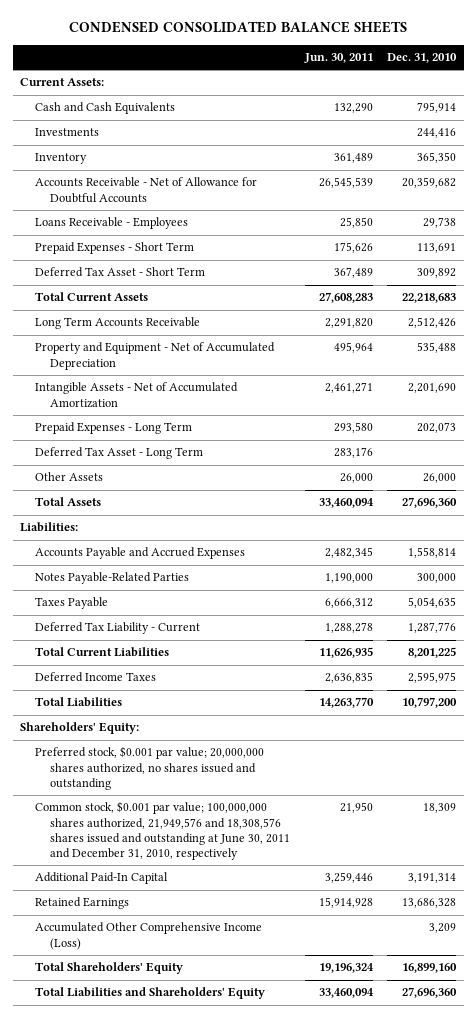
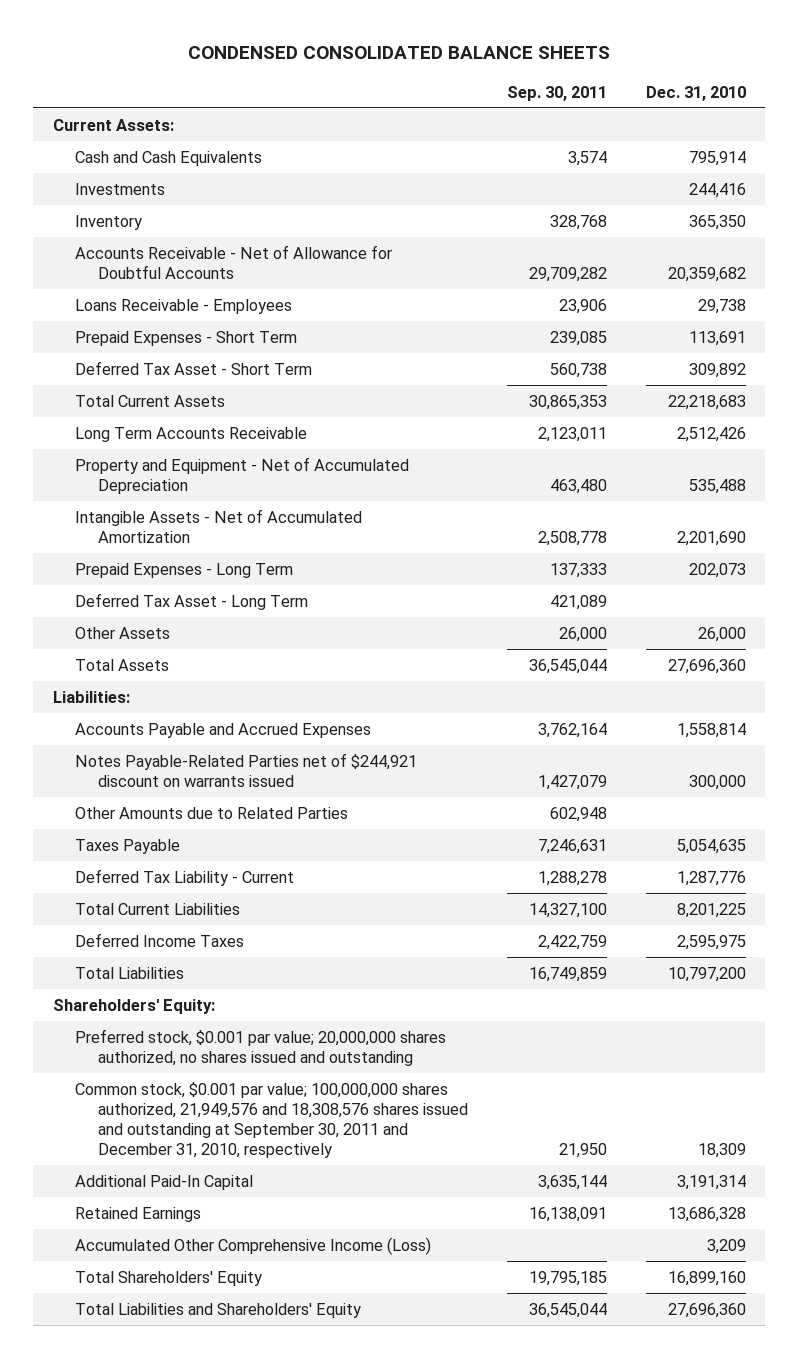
[303,53,373,64] Jun. 30, 2011 -> none
none -> [506,85,607,101] Sep. 30, 2011
[34,572,189,585] Notes Payable-Related Parties -> [75,752,418,787] Notes Payable-Related Parties net of $244,921 discount on warrants issued
none -> [75,806,349,819] Other Amounts due to Related Parties
[34,801,290,860] Common stock, $0.001 par value; 100,000,000 shares authorized, 21,949,576 and 18,308,576 shares issued and outstanding at June 30, 2011 and December 31, 2010, respectively -> [75,1081,469,1158] Common stock, $0.001 par value; 100,000,000 shares authorized, 21,949,576 and 18,308,576 shares issued and outstanding at September 30, 2011 and December 31, 2010, respectively

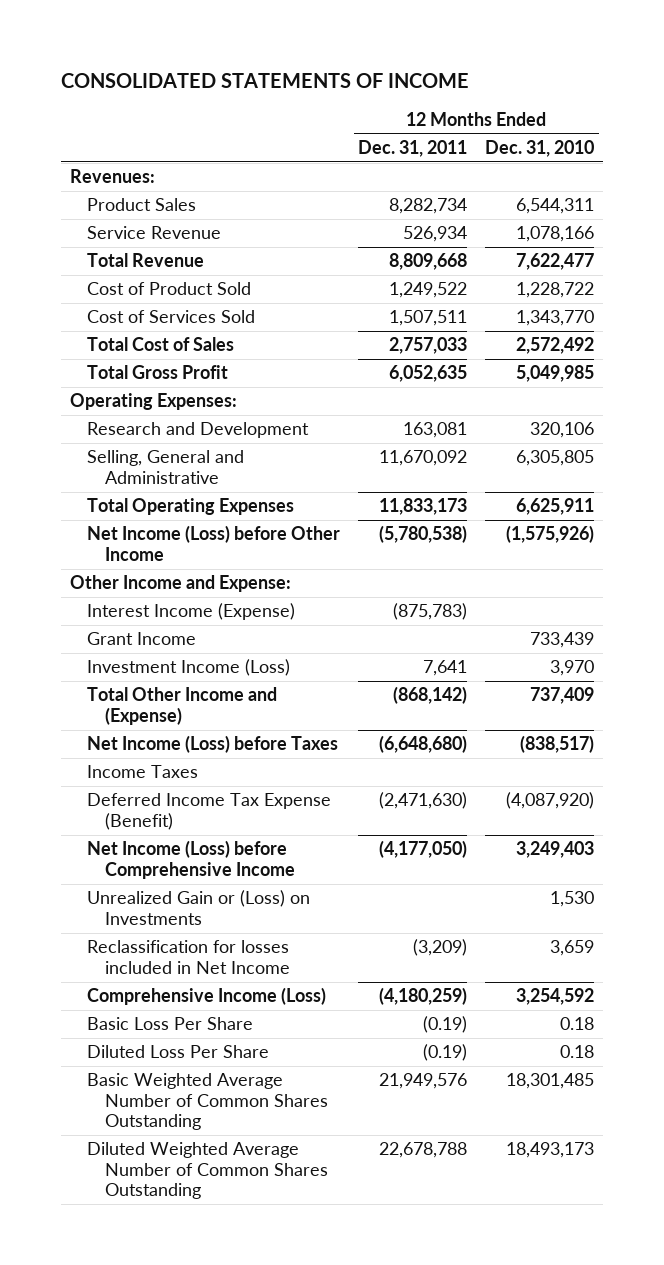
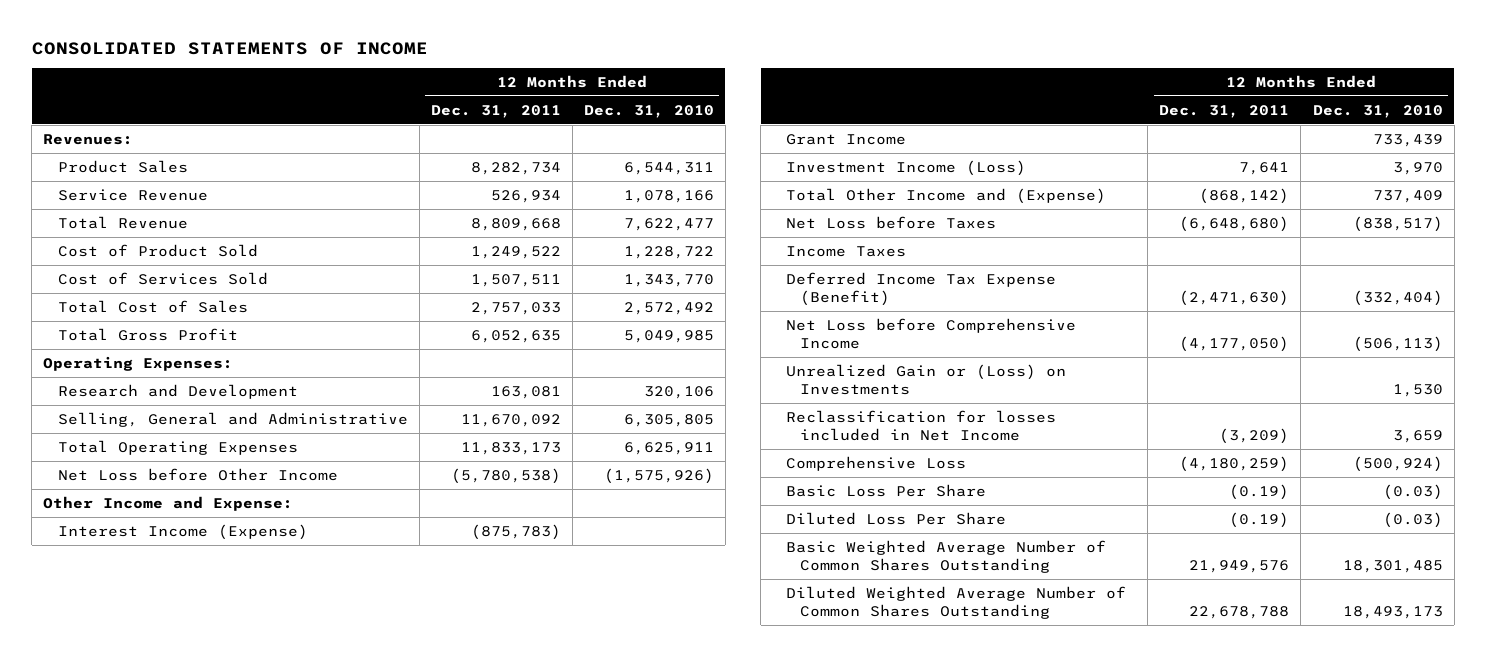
[87,525,341,561] Net Income (Loss) before Other Income -> [57,467,338,481] Net Loss before Other Income
[87,735,339,754] Net Income (Loss) before Taxes -> [786,215,997,229] Net Loss before Taxes
[506,792,595,810] (4,087,920) -> [1352,289,1443,306] (332,404)
[87,840,295,879] Net Income (Loss) before Comprehensive Income -> [786,317,1077,349] Net Loss before Comprehensive Income
[516,841,595,859] 3,249,403 -> [1352,335,1443,352] (506,113)
[87,987,327,1006] Comprehensive Income (Loss) -> [786,455,967,471] Comprehensive Loss
[516,988,595,1006] 3,254,592 -> [1352,455,1443,472] (500,924)
[560,1017,595,1031] 0.18 -> [1382,483,1443,500] (0.03)
[560,1045,595,1059] 0.18 -> [1382,511,1443,528] (0.03)

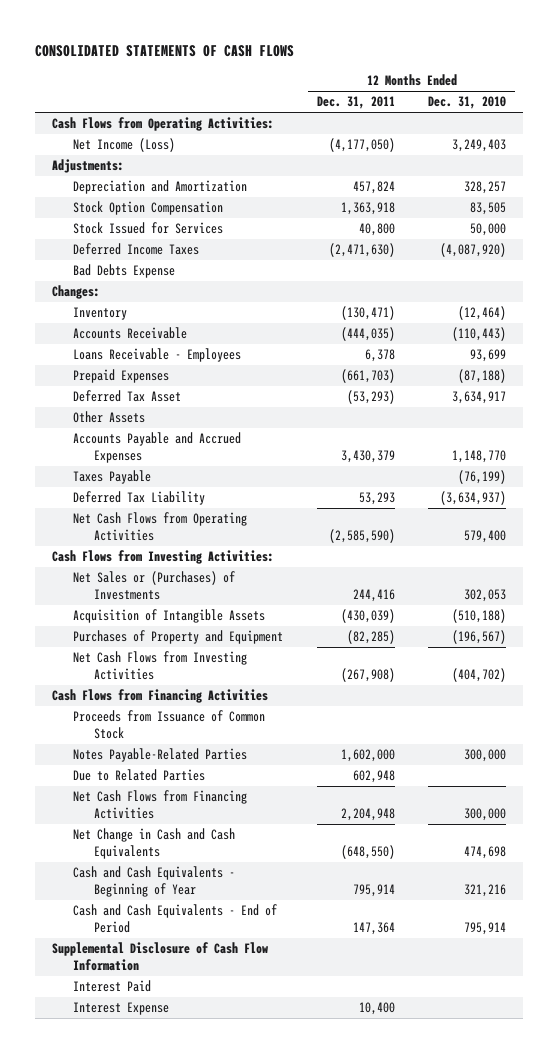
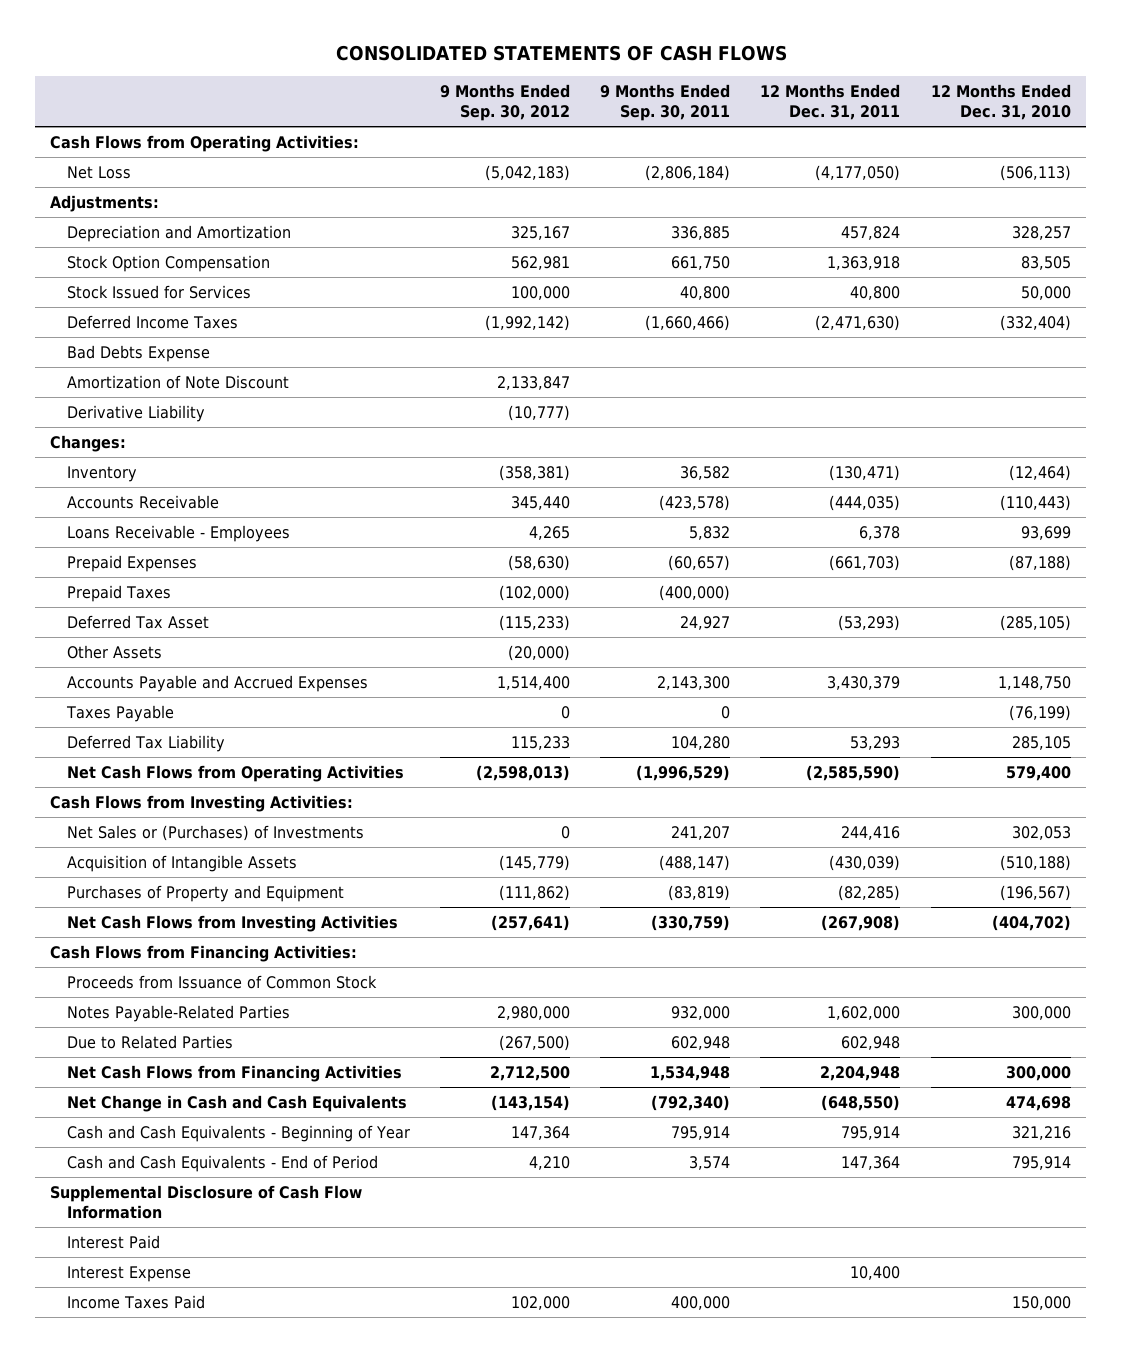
none -> [439,83,570,122] 9 Months Ended Sep. 30, 2012
none -> [600,83,731,122] 9 Months Ended Sep. 30, 2011
[73,138,176,153] Net Income (Loss) -> [66,165,131,179] Net Loss
[452,139,507,153] 3,249,403 -> [999,164,1071,181] (506,113)
[440,243,507,258] (4,087,920) -> [999,314,1071,331] (332,404)
none -> [66,374,289,389] Amortization of Note Discount
none -> [66,404,205,422] Derivative Liability
none -> [66,584,171,602] Prepaid Taxes
[452,391,507,405] 3,634,917 -> [999,614,1071,631] (285,105)
[452,450,507,464] 1,148,770 -> [997,675,1071,690] 1,148,750
[440,491,507,506] (3,634,937) -> [1011,735,1071,750] 285,105
[51,689,268,704] Cash Flows from Financing Activities -> [50,944,358,962] Cash Flows from Financing Activities:
none -> [66,1294,205,1309] Income Taxes Paid

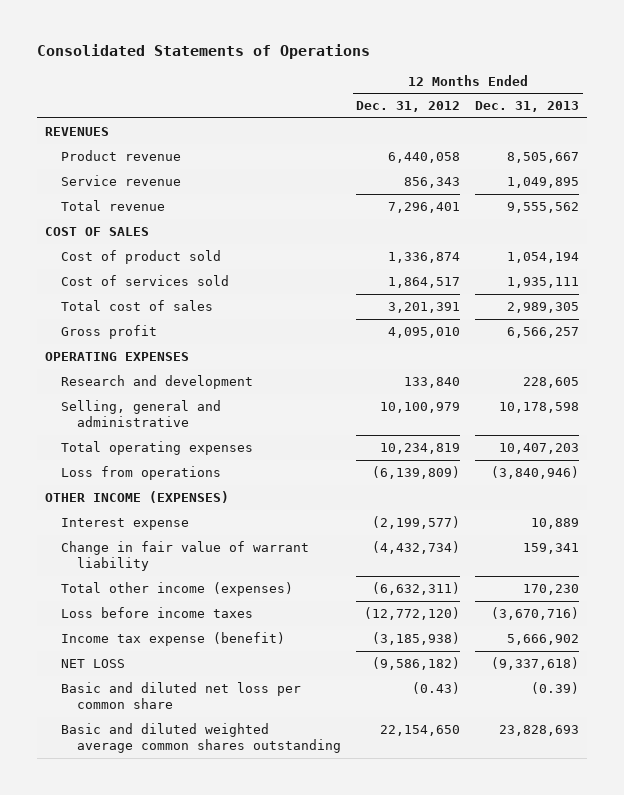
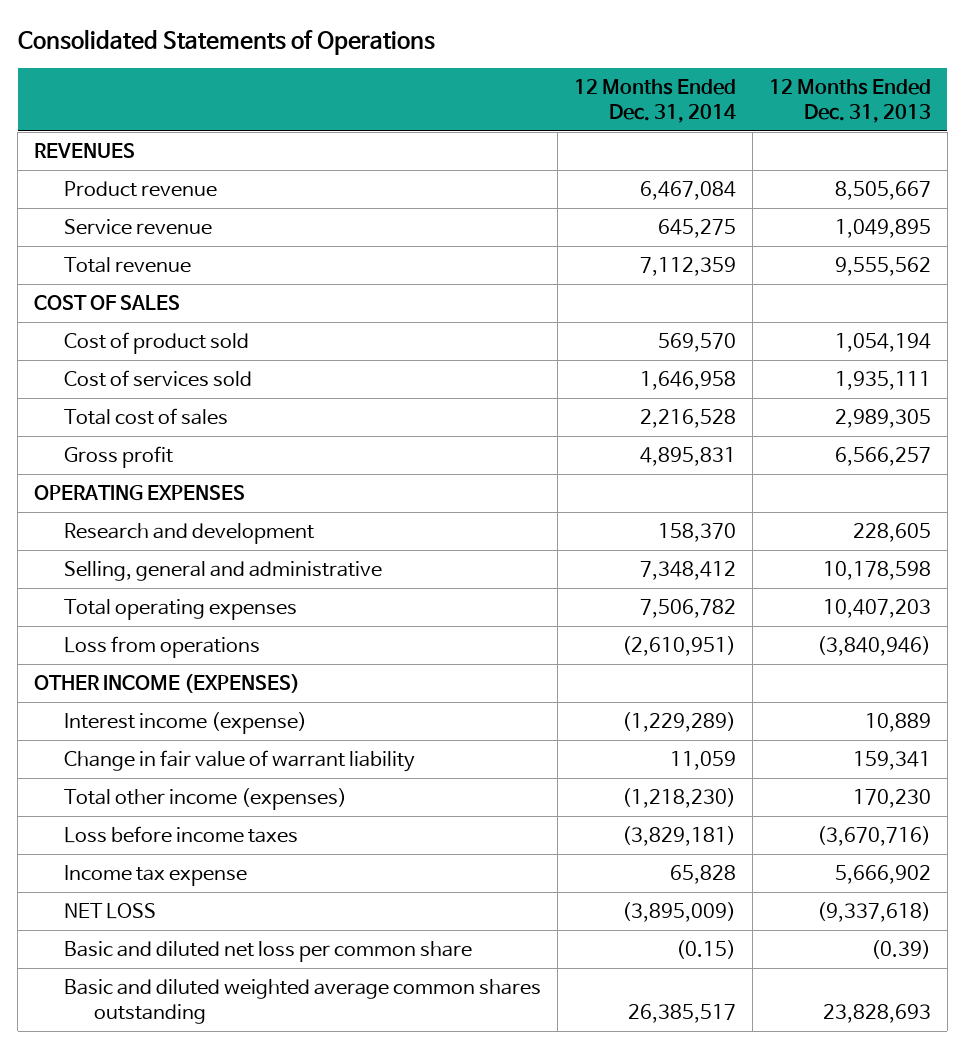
[356,101,461,113] Dec. 31, 2012 -> none
none -> [573,78,736,123] 12 Months Ended Dec. 31, 2014
[60,517,189,530] Interest expense -> [63,712,307,735] Interest income (expense)
[60,631,285,646] Income tax expense (benefit) -> [63,865,247,887] Income tax expense

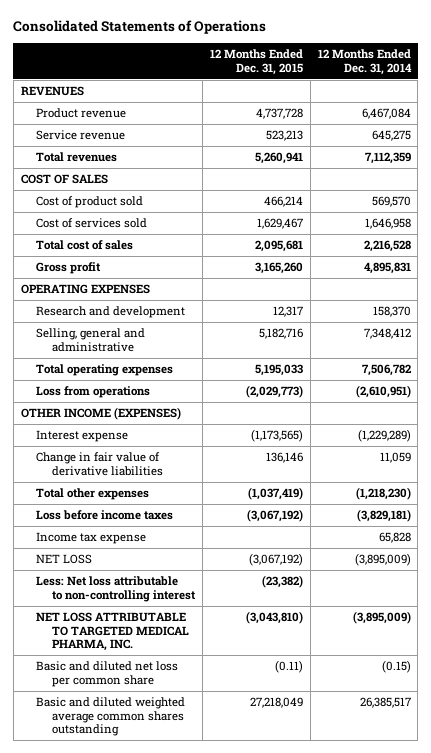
[768,78,931,123] 12 Months Ended Dec. 31, 2013 -> none
none -> [209,49,303,75] 12 Months Ended Dec. 31, 2015
[63,257,191,274] Total revenue -> [36,152,118,163] Total revenues
[63,712,307,735] Interest income (expense) -> [36,430,129,443] Interest expense
[63,750,415,773] Change in fair value of warrant liability -> [36,452,164,476] Change in fair value of derivative liabilities
[63,788,347,811] Total other income (expenses) -> [36,488,150,501] Total other expenses
none -> [36,576,197,602] Less: Net loss attributable to non-controlling interest
none -> [36,612,190,652] NET LOSS ATTRIBUTABLE TO TARGETED MEDICAL PHARMA, INC.

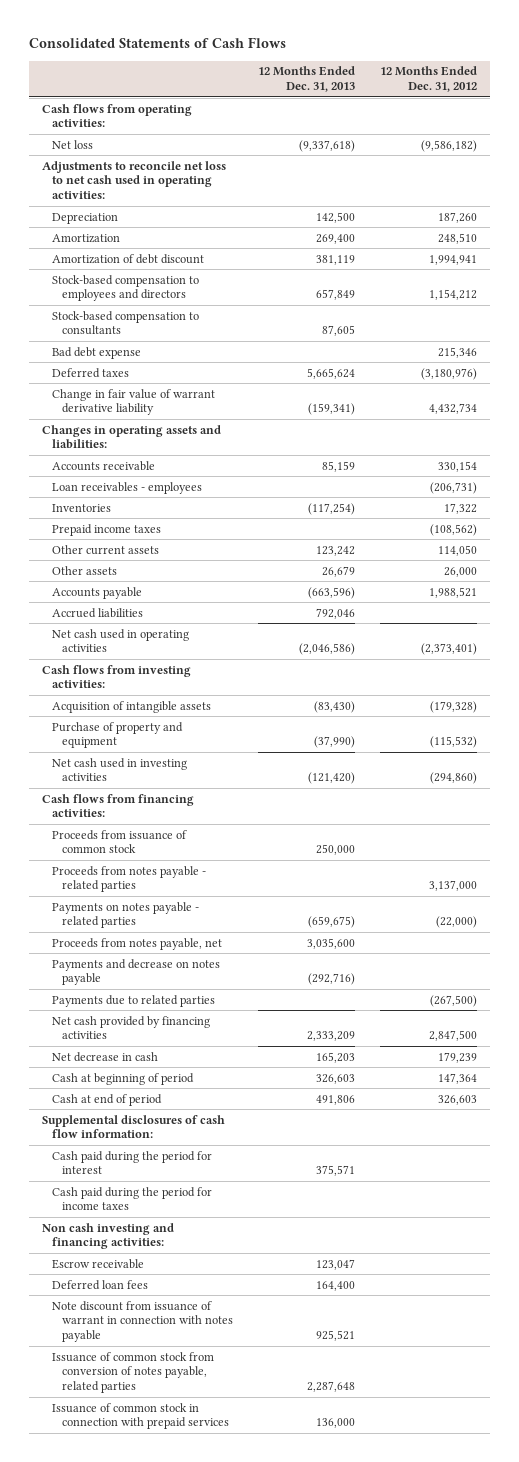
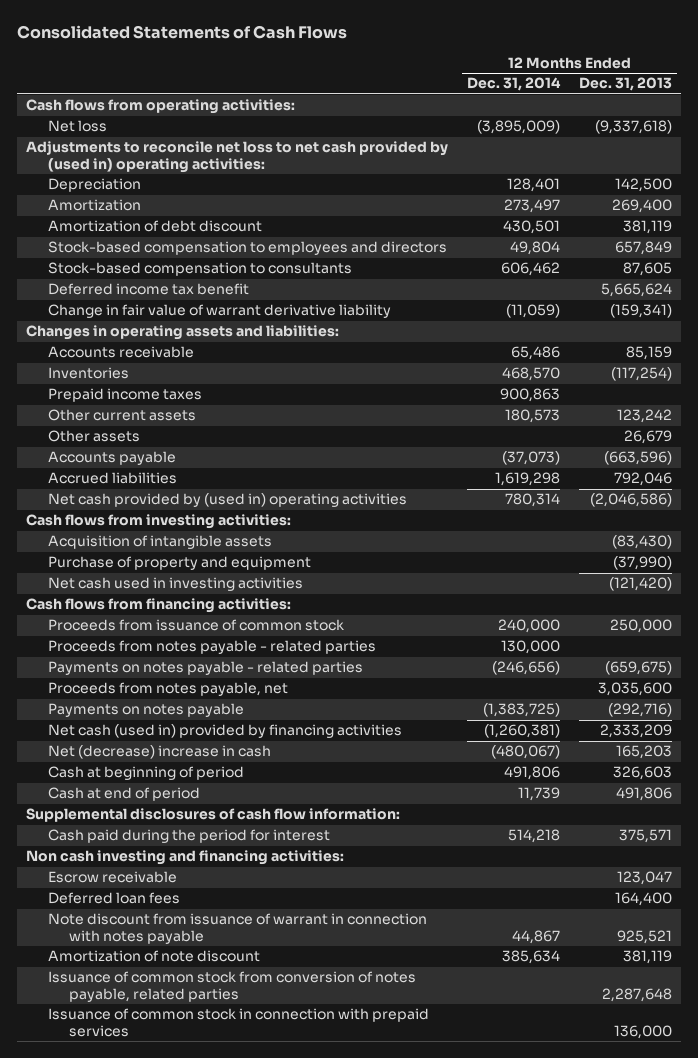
[380,66,478,93] 12 Months Ended Dec. 31, 2012 -> none
none -> [467,77,562,92] Dec. 31, 2014
[41,160,226,200] Adjustments to reconcile net loss to net cash used in operating activities: -> [26,141,449,173] Adjustments to reconcile net loss to net cash provided by (used in) operating activities:
[51,346,141,359] Bad debt expense -> none
[51,367,129,378] Deferred taxes -> [47,283,249,296] Deferred income tax benefit
[51,481,202,494] Loan receivables - employees -> none
[51,628,189,653] Net cash used in operating activities -> [47,493,407,508] Net cash provided by (used in) operating activities
[51,994,215,1007] Payments due to related parties -> none
[51,958,220,986] Payments and decrease on notes payable -> [47,703,244,718] Payments on notes payable
[51,1015,210,1040] Net cash provided by financing activities -> [47,724,402,739] Net cash (used in) provided by financing activities
[51,1051,158,1062] Net decrease in cash -> [47,745,271,760] Net (decrease) increase in cash
[51,1186,212,1211] Cash paid during the period for income taxes -> none
none -> [47,950,260,963] Amortization of note discount

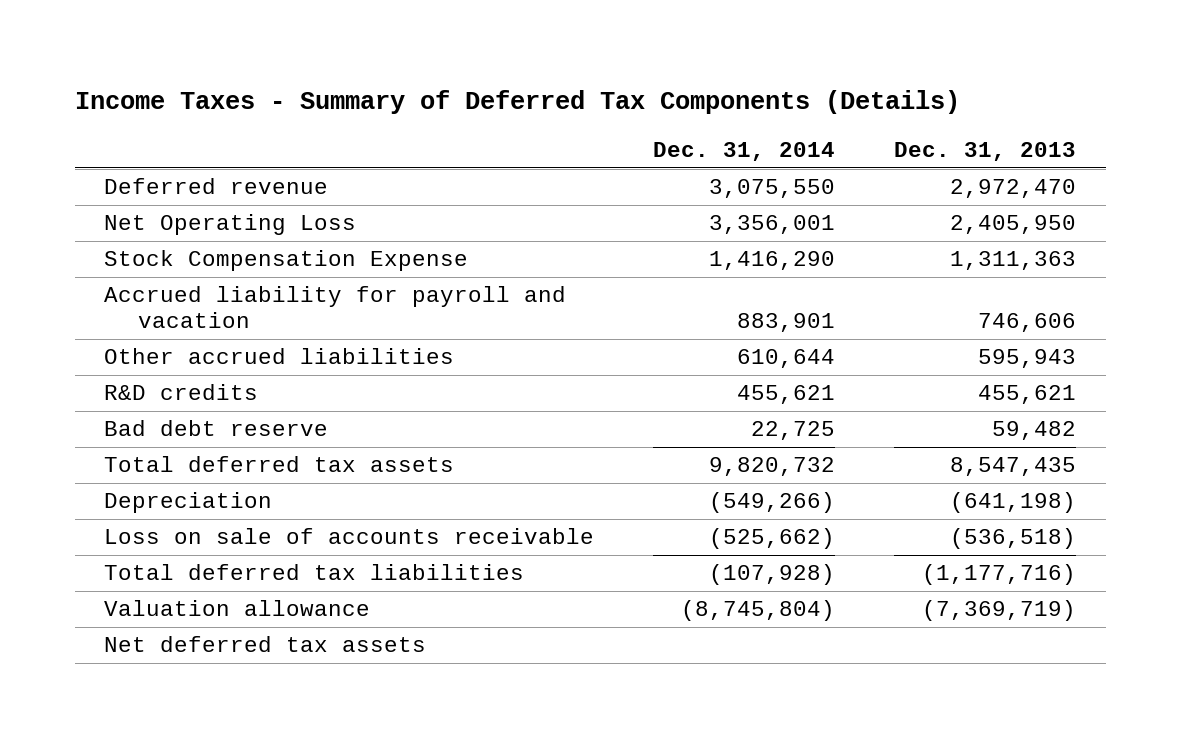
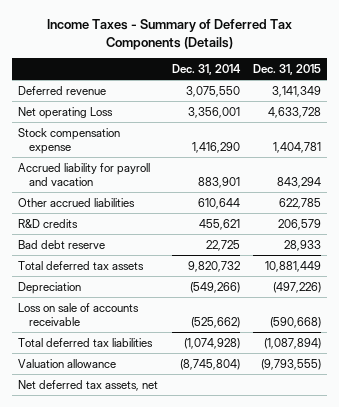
[894,142,1077,162] Dec. 31, 2013 -> none
none -> [252,63,321,75] Dec. 31, 2015
[104,214,357,236] Net Operating Loss -> [18,106,114,119] Net operating Loss
[104,250,469,272] Stock Compensation Expense -> [18,127,121,154] Stock compensation expense
[709,564,836,586] (107,928) -> [183,337,240,349] (1,074,928)
[104,636,427,653] Net deferred tax assets -> [18,379,159,391] Net deferred tax assets, net

